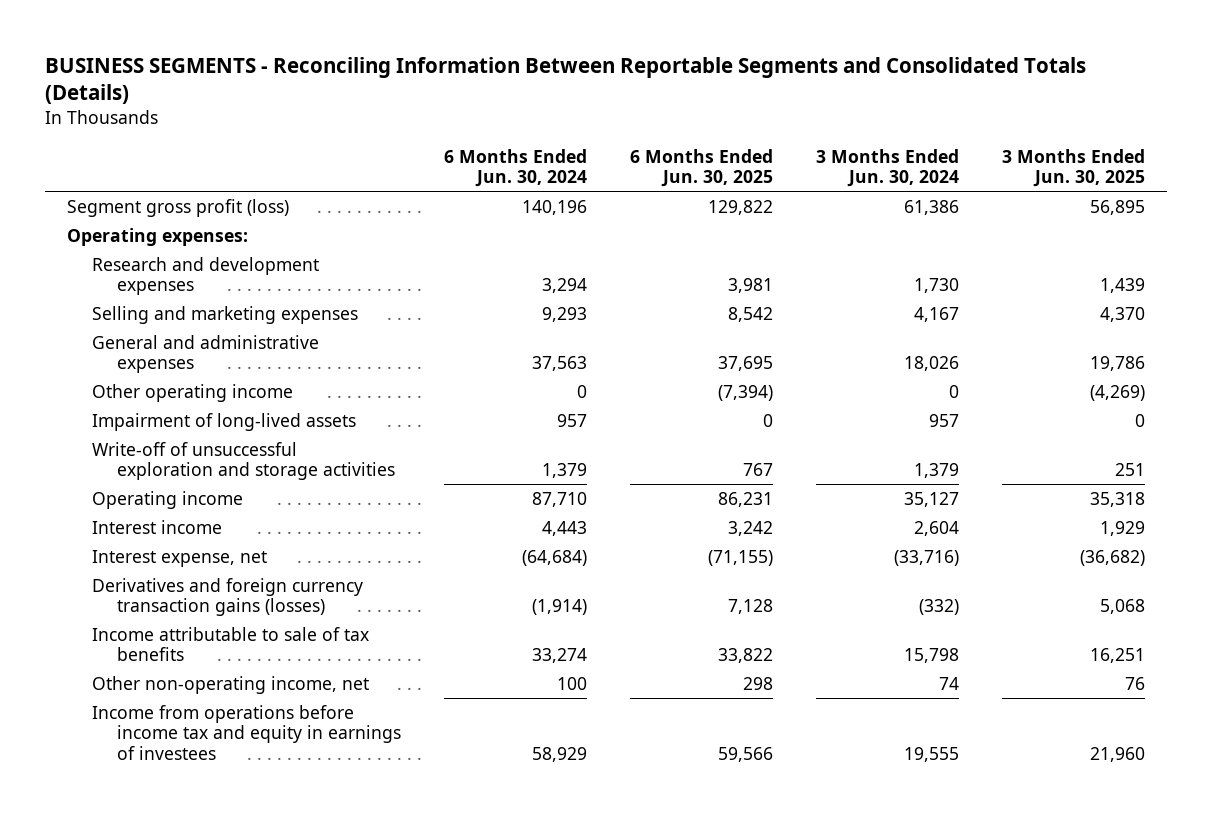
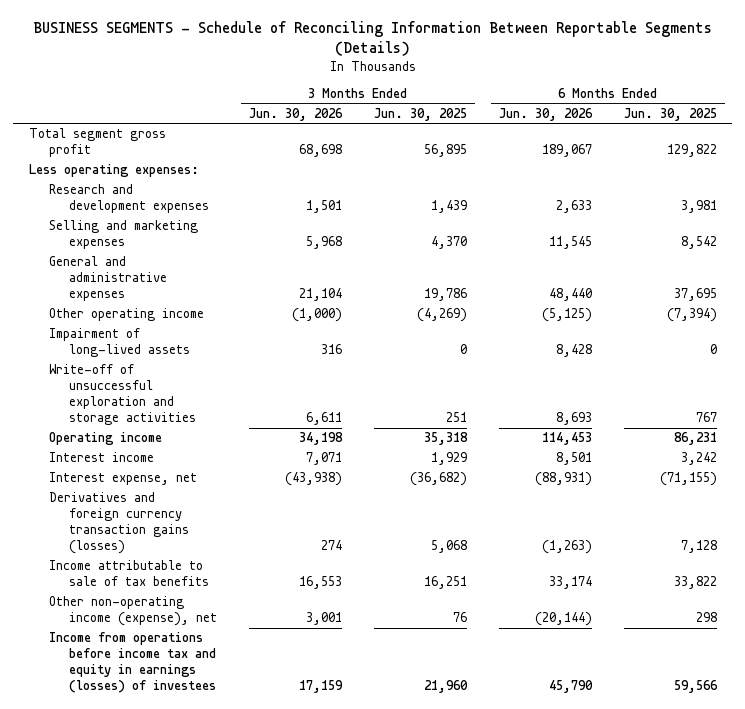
[45,56,1087,105] BUSINESS SEGMENTS - Reconciling Information Between Reportable Segments and Consolidated Totals (Details) -> [32,21,712,57] BUSINESS SEGMENTS - Schedule of Reconciling Information Between Reportable Segments (Details)
[444,148,588,187] 6 Months Ended Jun. 30, 2024 -> none
[816,148,960,187] 3 Months Ended Jun. 30, 2024 -> none
none -> [249,108,344,122] Jun. 30, 2026
none -> [498,108,593,122] Jun. 30, 2026
[66,198,289,217] Segment gross profit (loss) -> [28,128,166,158] Total segment gross profit
[66,227,248,246] Operating expenses: -> [28,164,199,178] Less operating expenses:
[91,675,369,694] Other non-operating income, net -> [49,596,218,627] Other non-operating income (expense), net
[91,704,401,760] Income from operations before income tax and equity in earnings of investees -> [49,632,217,694] Income from operations before income tax and equity in earnings (losses) of investees

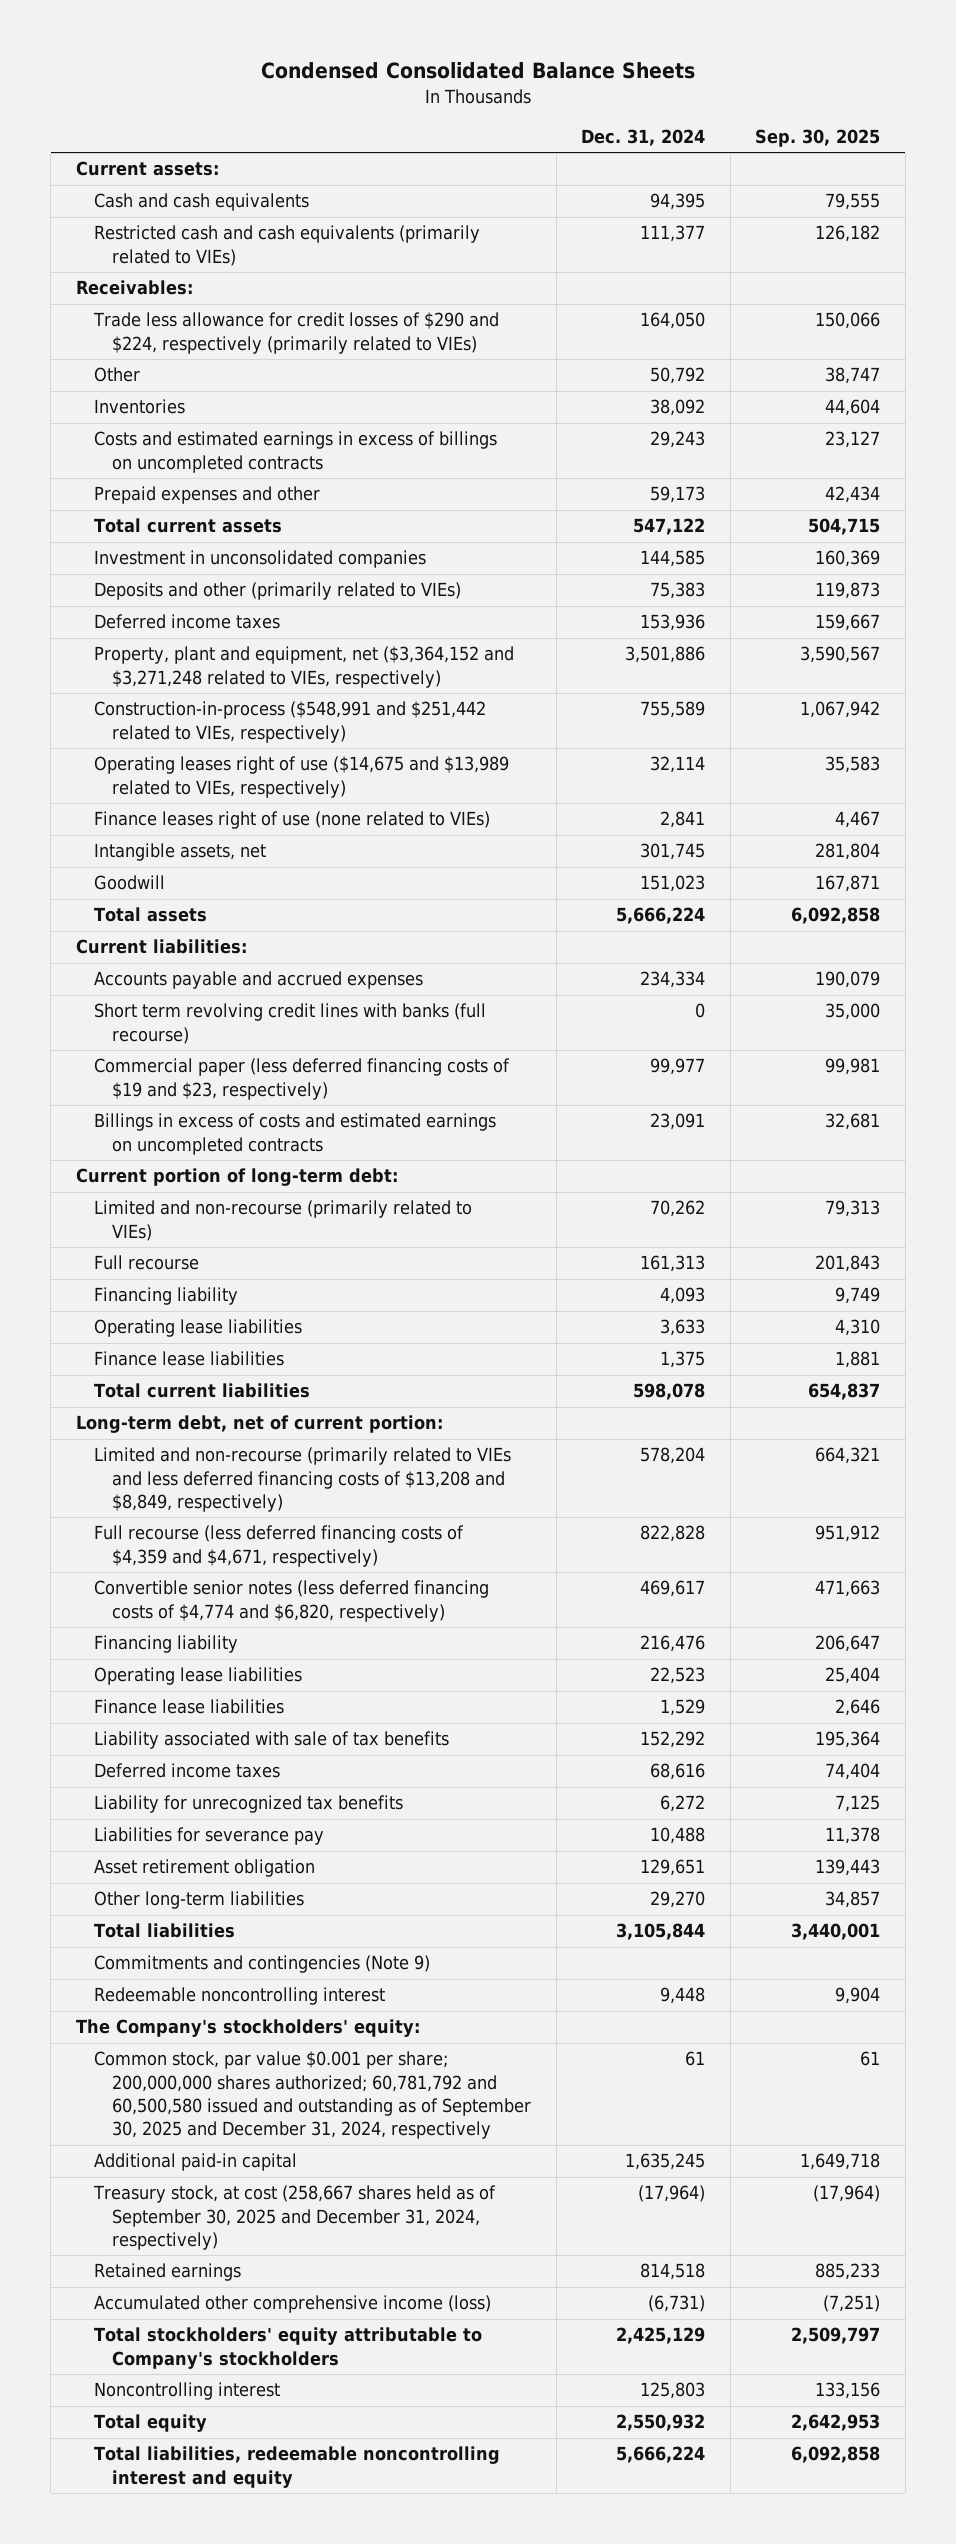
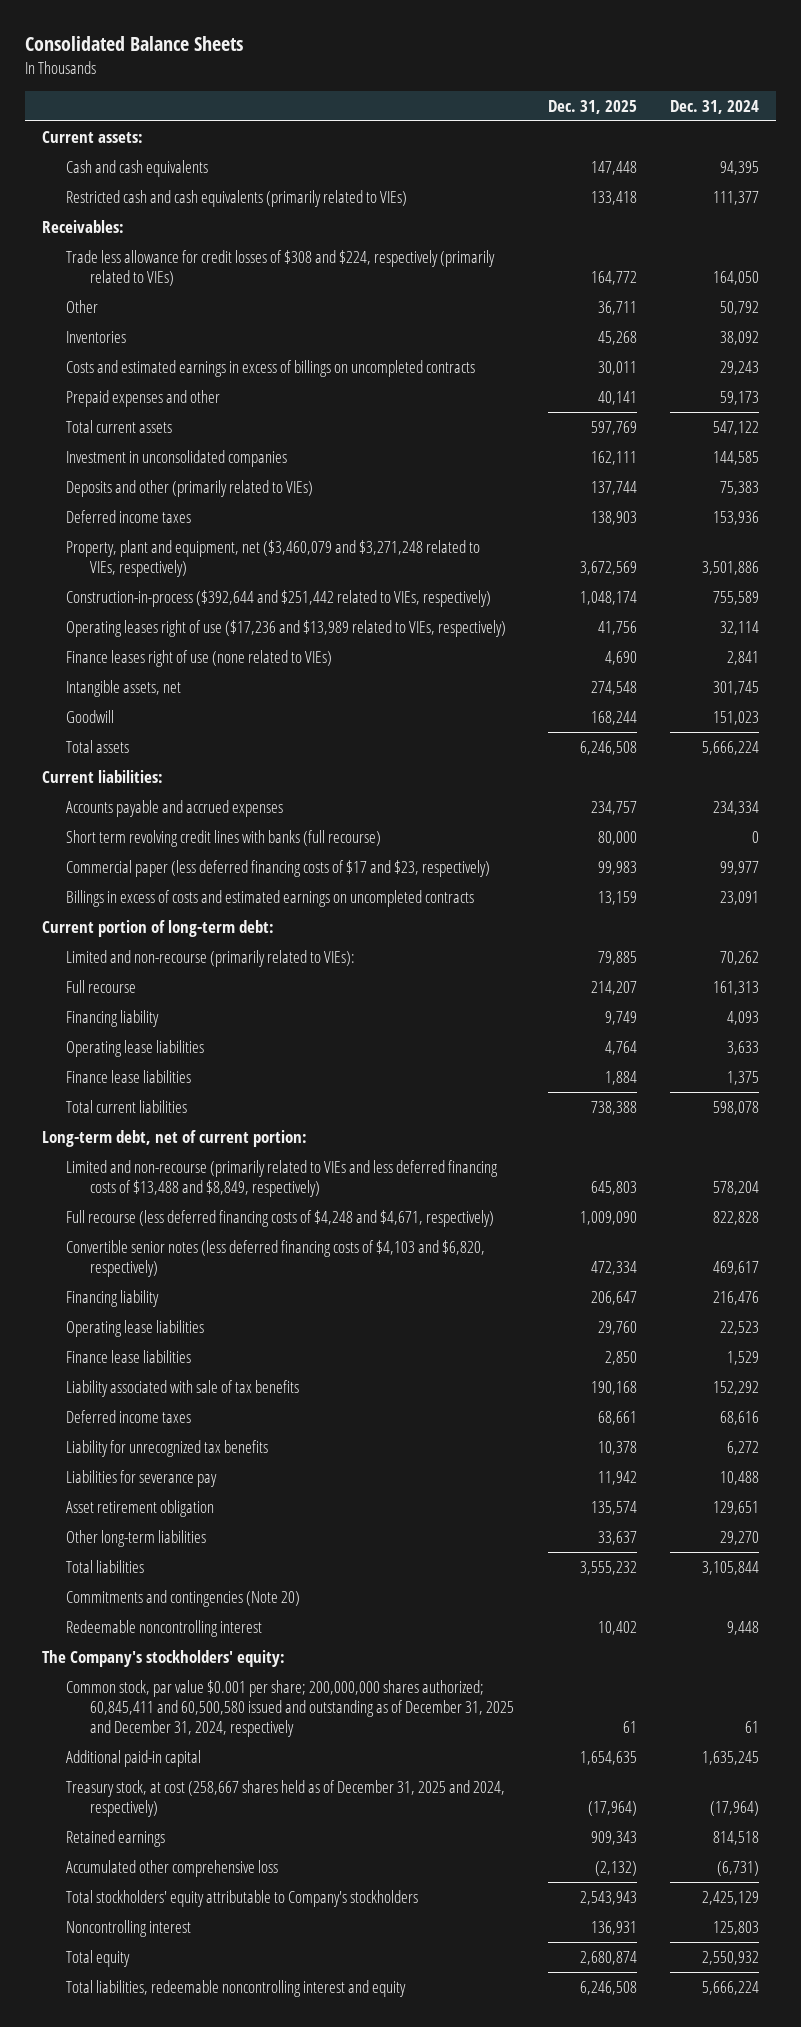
[260,62,695,80] Condensed Consolidated Balance Sheets -> [25,36,244,52] Consolidated Balance Sheets
[755,128,881,147] Sep. 30, 2025 -> none
none -> [547,99,637,114] Dec. 31, 2025
[93,312,500,354] Trade less allowance for credit losses of $290 and $224, respectively (primarily related to VIEs) -> [66,249,496,286] Trade less allowance for credit losses of $308 and $224, respectively (primarily related to VIEs)
[94,646,515,688] Property, plant and equipment, net ($3,364,152 and $3,271,248 related to VIEs, respectively) -> [66,539,481,577] Property, plant and equipment, net ($3,460,079 and $3,271,248 related to VIEs, respectively)
[94,701,487,743] Construction-in-process ($548,991 and $251,442 related to VIEs, respectively) -> [66,589,492,607] Construction-in-process ($392,644 and $251,442 related to VIEs, respectively)
[94,756,510,798] Operating leases right of use ($14,675 and $13,989 related to VIEs, respectively) -> [66,619,507,637] Operating leases right of use ($17,236 and $13,989 related to VIEs, respectively)
[94,1058,511,1100] Commercial paper (less deferred financing costs of $19 and $23, respectively) -> [66,859,491,877] Commercial paper (less deferred financing costs of $17 and $23, respectively)
[94,1200,473,1241] Limited and non-recourse (primarily related to VIEs) -> [66,949,356,967] Limited and non-recourse (primarily related to VIEs):
[94,1447,512,1512] Limited and non-recourse (primarily related to VIEs and less deferred financing costs of $13,208 and $8,849, respectively) -> [66,1159,499,1197] Limited and non-recourse (primarily related to VIEs and less deferred financing costs of $13,488 and $8,849, respectively)
[94,1525,465,1567] Full recourse (less deferred financing costs of $4,359 and $4,671, respectively) -> [66,1209,495,1227] Full recourse (less deferred financing costs of $4,248 and $4,671, respectively)
[94,1580,490,1622] Convertible senior notes (less deferred financing costs of $4,774 and $6,820, respectively) -> [66,1239,486,1277] Convertible senior notes (less deferred financing costs of $4,103 and $6,820, respectively)
[94,1955,431,1974] Commitments and contingencies (Note 9) -> [66,1589,301,1607] Commitments and contingencies (Note 20)
[94,2051,532,2140] Common stock, par value $0.001 per share; 200,000,000 shares authorized; 60,781,792 and 60,500,580 issued and outstanding as of September 30, 2025 and December 31, 2024, respectively -> [66,1679,515,1737] Common stock, par value $0.001 per share; 200,000,000 shares authorized; 60,845,411 and 60,500,580 issued and outstanding as of December 31, 2025 and December 31, 2024, respectively
[93,2185,497,2250] Treasury stock, at cost (258,667 shares held as of September 30, 2025 and December 31, 2024, respectively) -> [66,1779,506,1817] Treasury stock, at cost (258,667 shares held as of December 31, 2025 and 2024, respectively)
[94,2295,492,2314] Accumulated other comprehensive income (loss) -> [66,1859,279,1877] Accumulated other comprehensive loss

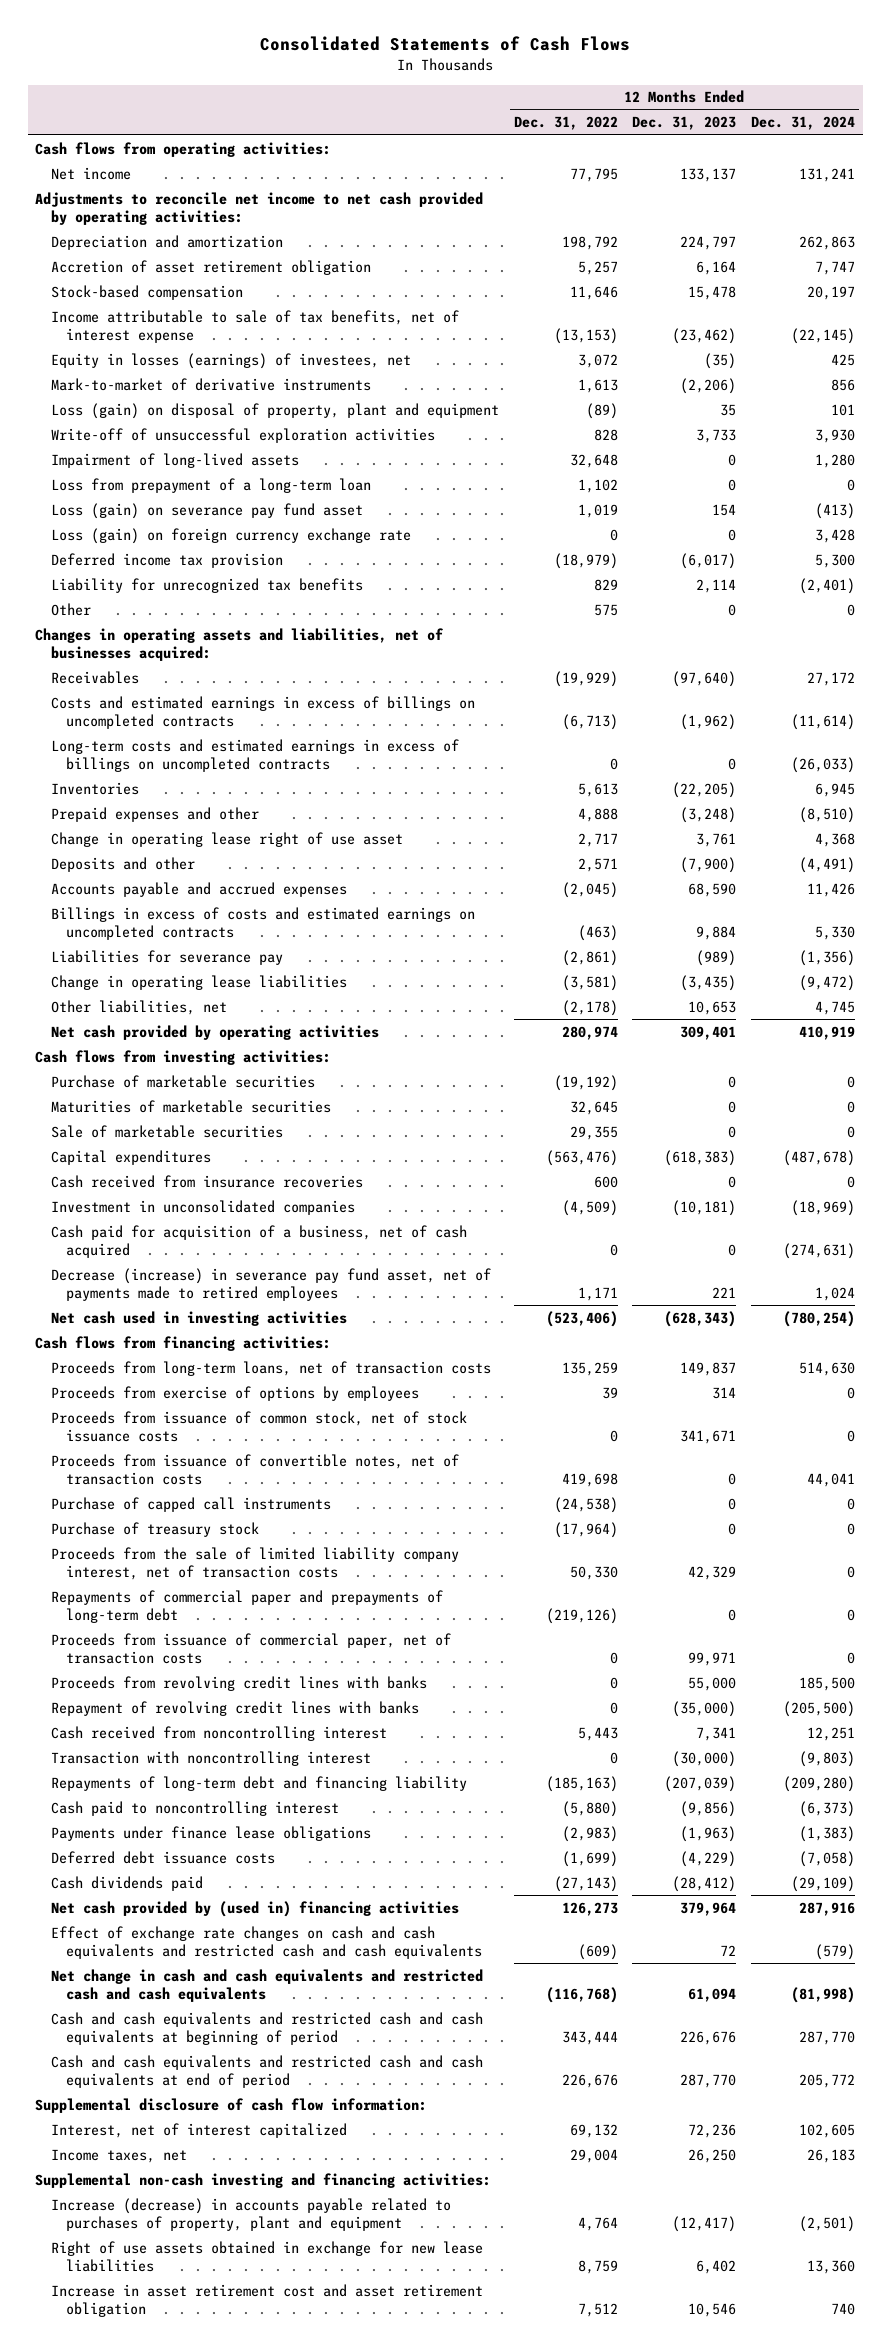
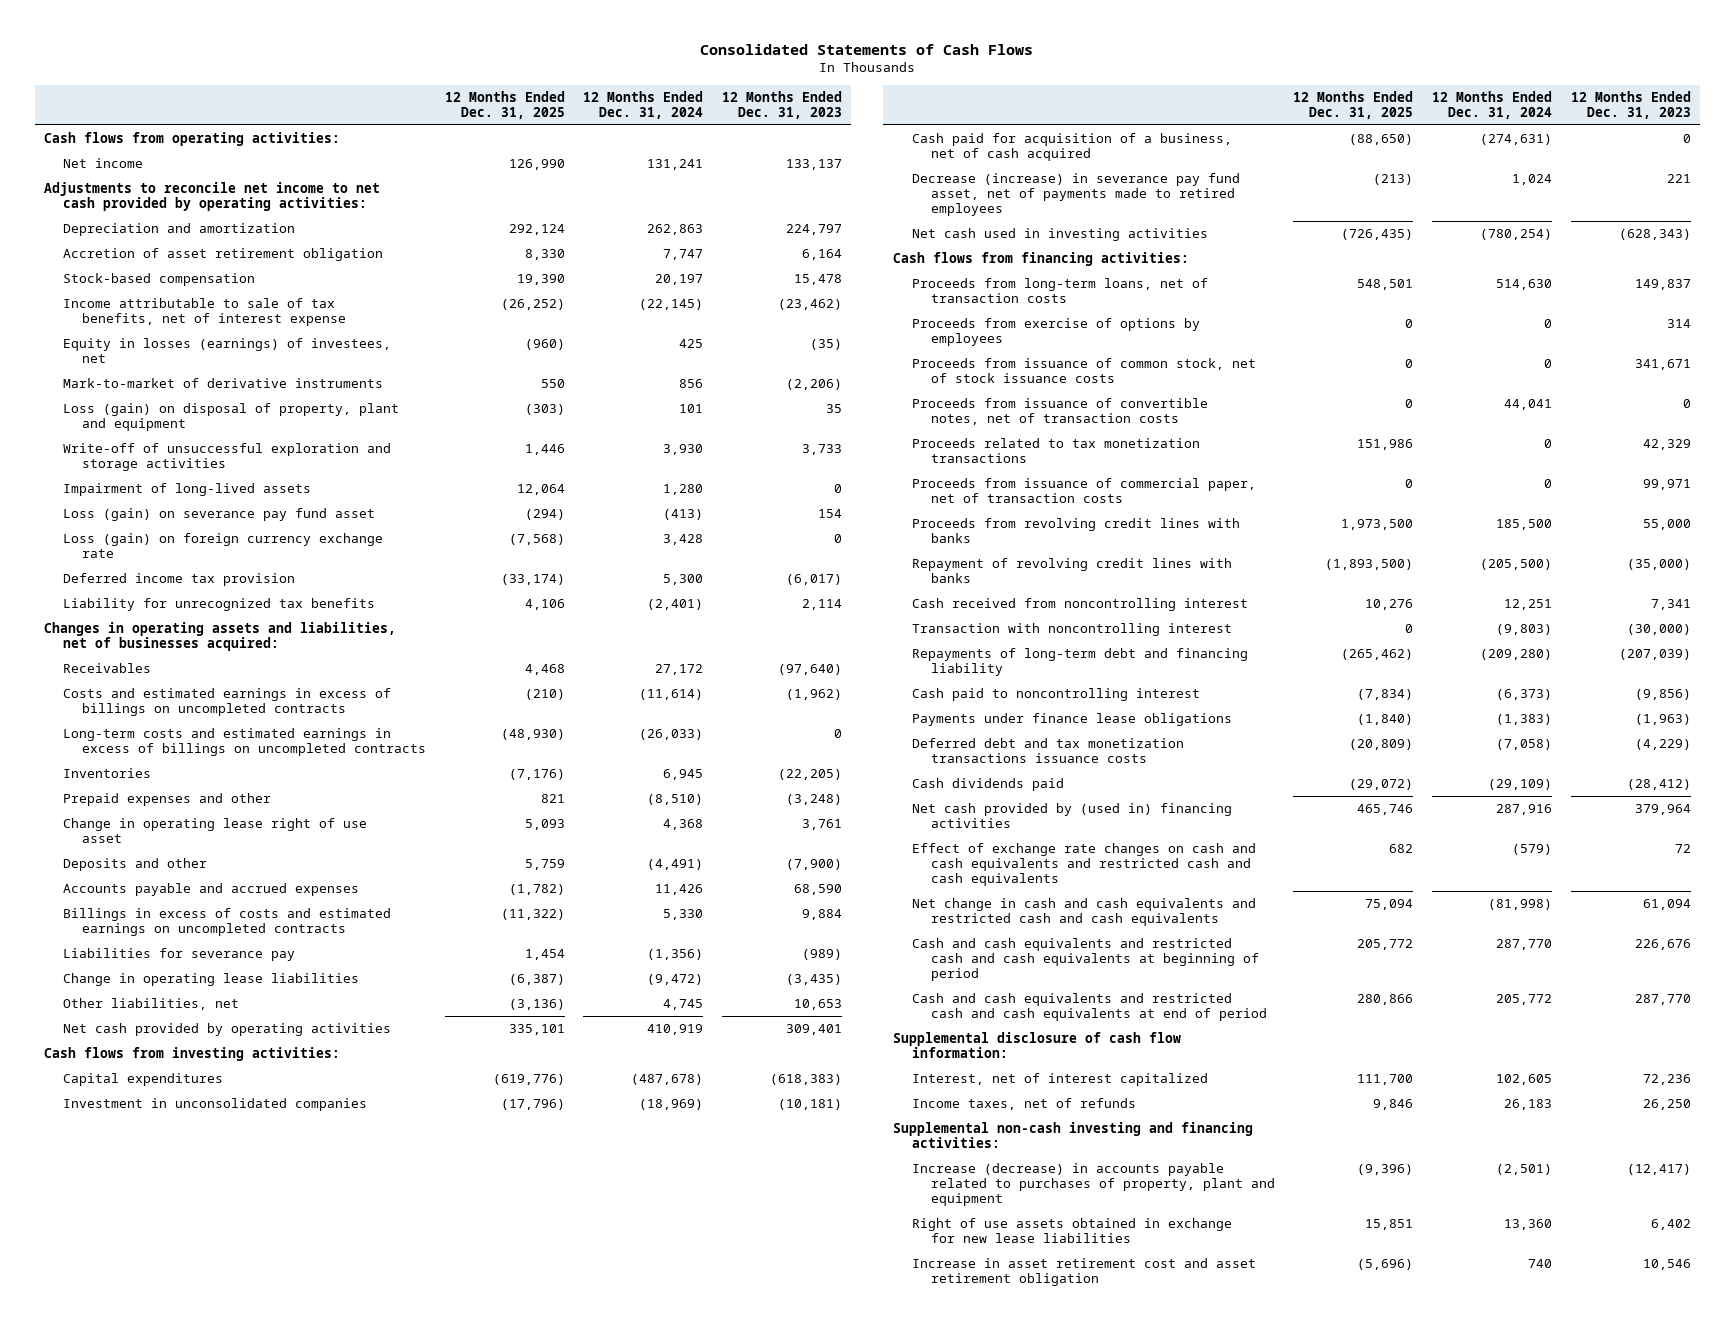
[513,116,618,131] Dec. 31, 2022 -> none
none -> [444,90,565,119] 12 Months Ended Dec. 31, 2025
[50,427,435,443] Write-off of unsuccessful exploration activities -> [62,443,391,472] Write-off of unsuccessful exploration and storage activities
[50,477,371,493] Loss from prepayment of a long-term loan -> none
[50,602,91,616] Other -> none
[50,1074,315,1088] Purchase of marketable securities -> none
[50,1099,331,1113] Maturities of marketable securities -> none
[50,1124,283,1138] Sale of marketable securities -> none
[50,1174,363,1188] Cash received from insurance recoveries -> none
[50,1496,331,1512] Purchase of capped call instruments -> none
[50,1521,259,1537] Purchase of treasury stock -> none
[50,1589,443,1623] Repayments of commercial paper and prepayments of long-term debt -> none
[50,1546,459,1580] Proceeds from the sale of limited liability company interest, net of transaction costs -> [911,438,1200,464] Proceeds related to tax monetization transactions
[50,1850,275,1864] Deferred debt issuance costs -> [911,738,1184,764] Deferred debt and tax monetization transactions issuance costs
[50,2148,187,2163] Income taxes, net -> [911,1098,1136,1111] Income taxes, net of refunds

